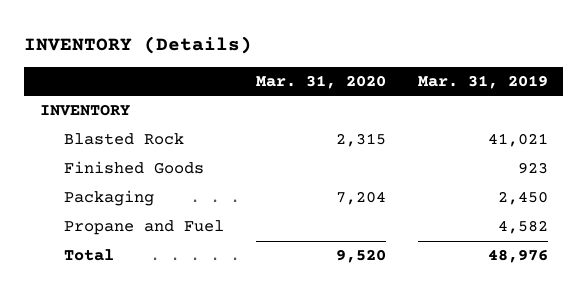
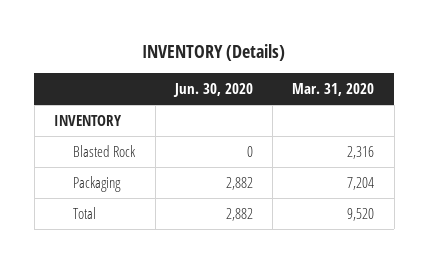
[417,75,548,90] Mar. 31, 2019 -> none
none -> [172,83,253,98] Jun. 30, 2020
[64,161,205,175] Finished Goods -> none
[335,133,386,148] 2,315 -> [347,145,375,159] 2,316
[64,220,225,236] Propane and Fuel -> none

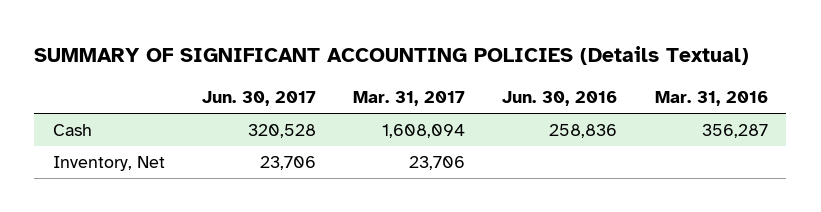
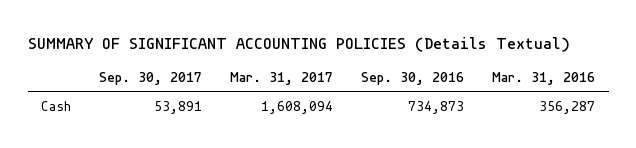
[202,90,317,106] Jun. 30, 2017 -> none
[502,90,618,106] Jun. 30, 2016 -> none
none -> [99,72,203,86] Sep. 30, 2017
none -> [361,72,465,86] Sep. 30, 2016
[52,156,165,172] Inventory, Net -> none

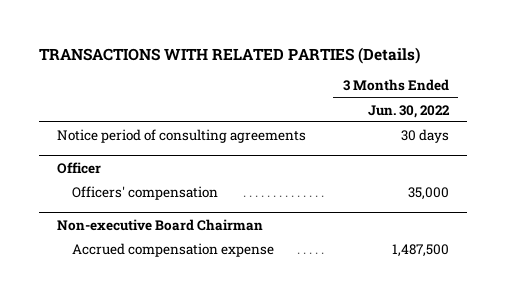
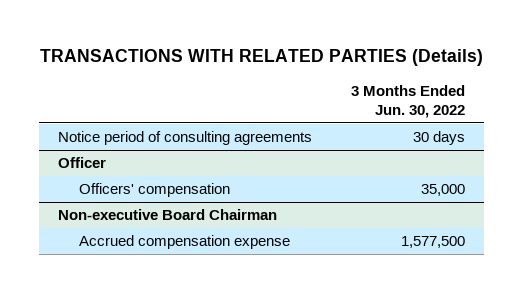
[391,243,449,257] 1,487,500 -> [401,236,466,249] 1,577,500

